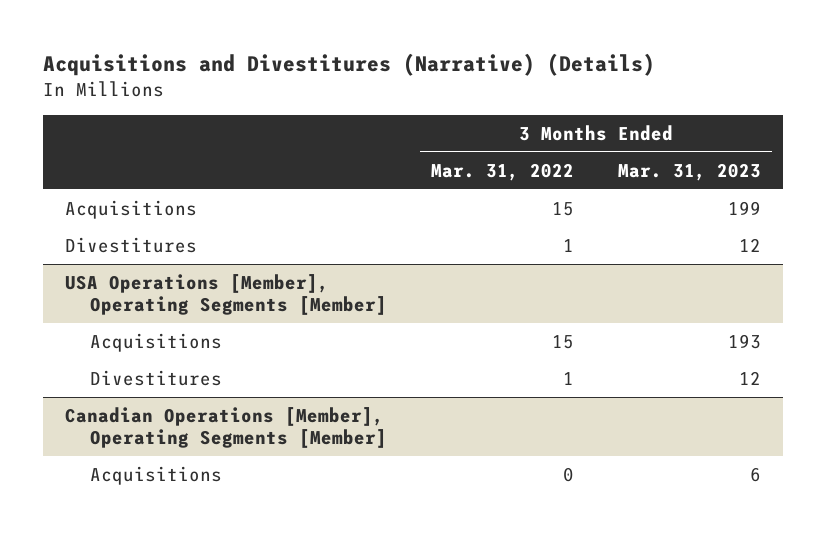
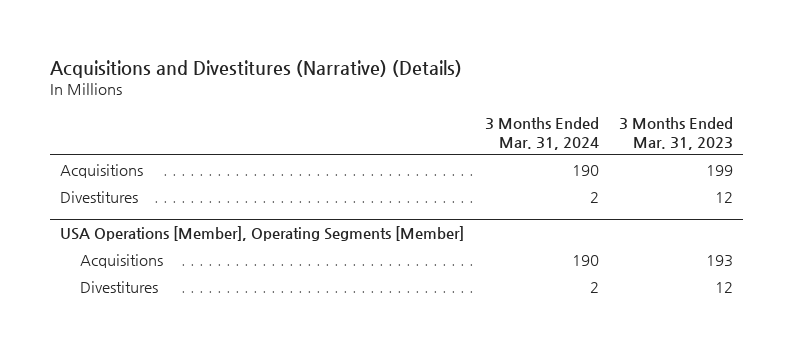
[430,162,574,181] Mar. 31, 2022 -> none
none -> [484,117,599,150] 3 Months Ended Mar. 31, 2024
[64,406,387,449] Canadian Operations [Member], Operating Segments [Member] -> none
[89,465,222,485] Acquisitions -> none

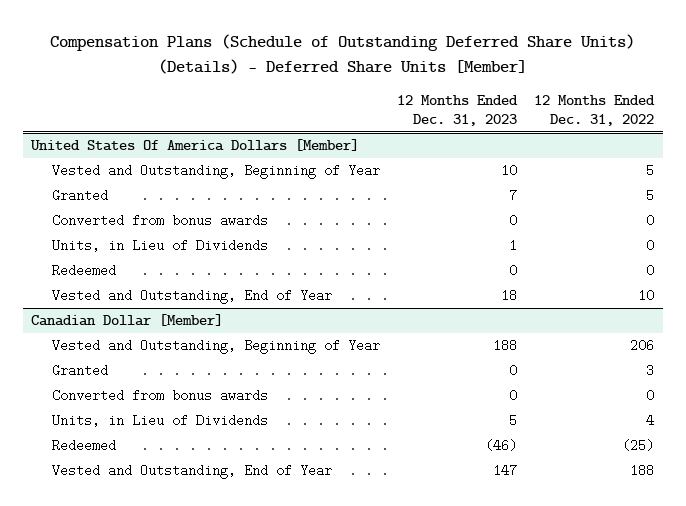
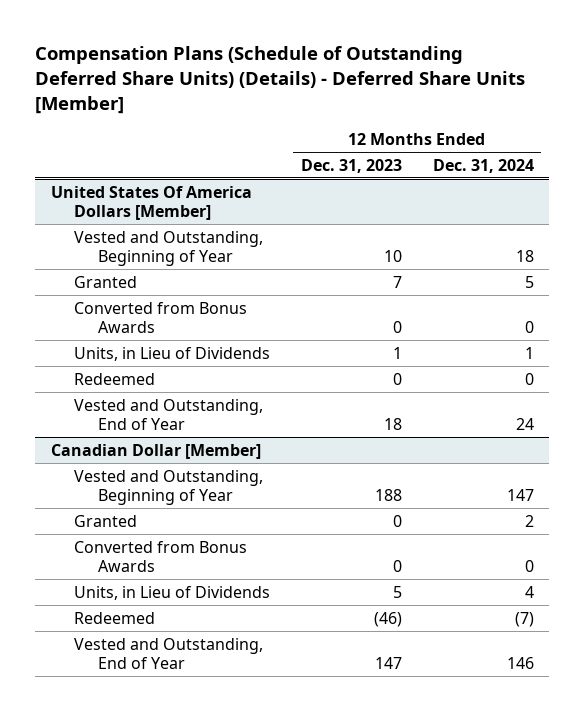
[534,95,656,126] 12 Months Ended Dec. 31, 2022 -> none
none -> [432,158,534,173] Dec. 31, 2024
[52,214,269,228] Converted from bonus awards -> [74,301,248,333] Converted from Bonus Awards
[52,389,269,403] Converted from bonus awards -> [74,540,248,572] Converted from Bonus Awards

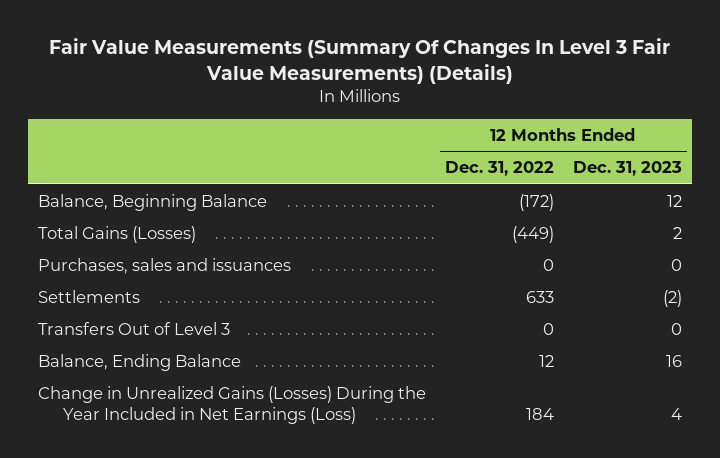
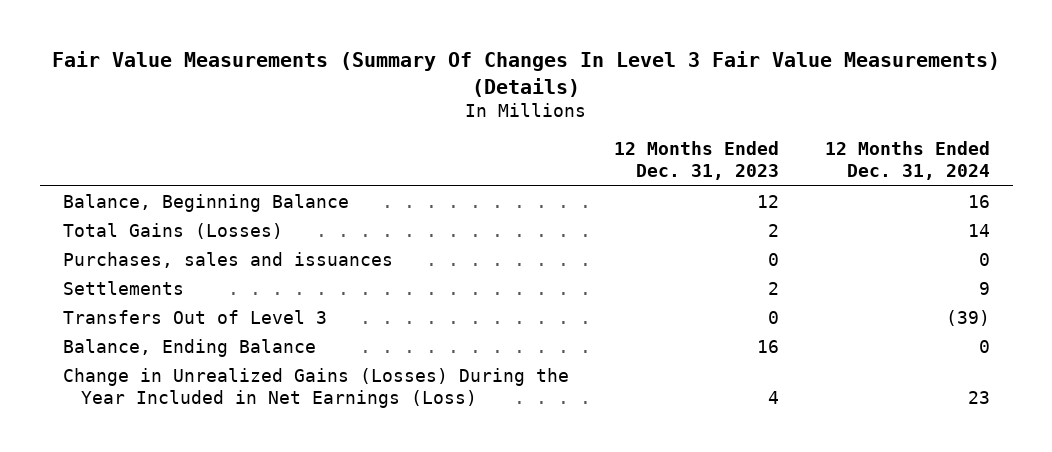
[444,161,554,177] Dec. 31, 2022 -> none
none -> [824,141,990,181] 12 Months Ended Dec. 31, 2024
[663,289,683,307] (2) -> [768,281,780,295] 2

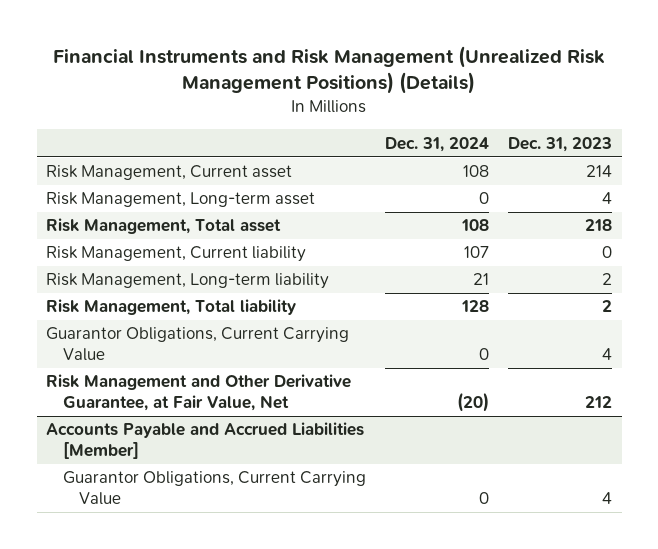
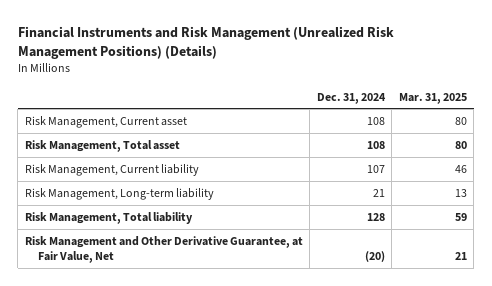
[508,136,613,152] Dec. 31, 2023 -> none
none -> [398,92,467,104] Mar. 31, 2025
[46,192,316,208] Risk Management, Long-term asset -> none
[46,327,350,362] Guarantor Obligations, Current Carrying Value -> none
[46,422,365,460] Accounts Payable and Accrued Liabilities [Member] -> none
[62,471,366,506] Guarantor Obligations, Current Carrying Value -> none

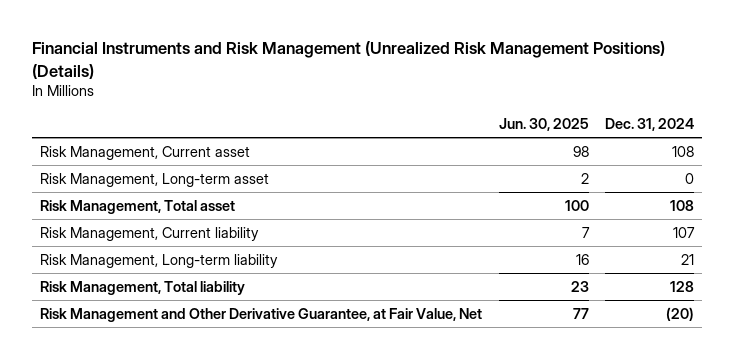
[398,92,467,104] Mar. 31, 2025 -> none
none -> [498,117,589,131] Jun. 30, 2025
none -> [40,172,270,187] Risk Management, Long-term asset

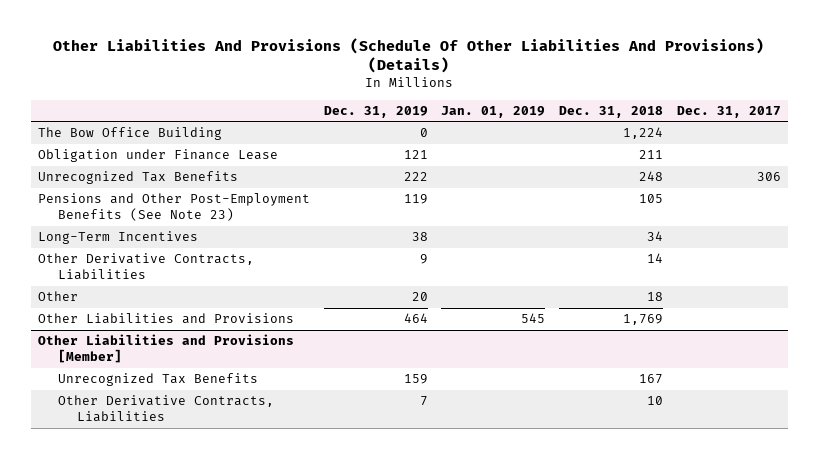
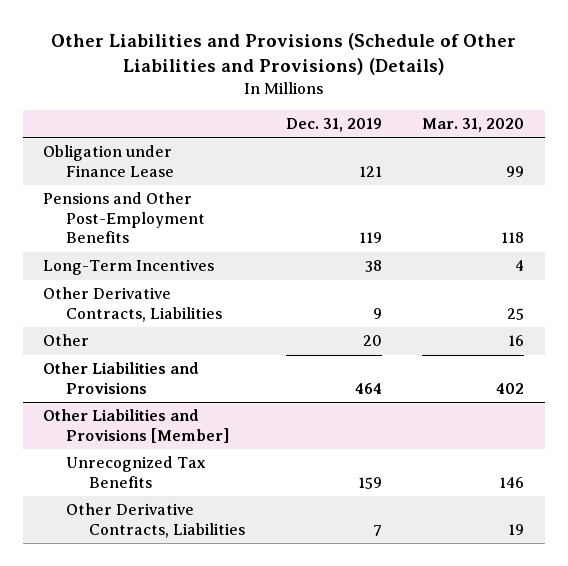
[53,37,765,74] Other Liabilities And Provisions (Schedule Of Other Liabilities And Provisions) (Details) -> [50,33,516,76] Other Liabilities and Provisions (Schedule of Other Liabilities and Provisions) (Details)
[441,105,546,118] Jan. 01, 2019 -> none
[559,105,664,118] Dec. 31, 2018 -> none
[676,105,781,118] Dec. 31, 2017 -> none
none -> [422,117,525,132] Mar. 31, 2020
[37,127,222,141] The Bow Office Building -> none
[37,171,238,185] Unrecognized Tax Benefits -> none
[37,193,310,222] Pensions and Other Post-Employment Benefits (See Note 23) -> [43,192,206,244] Pensions and Other Post-Employment Benefits

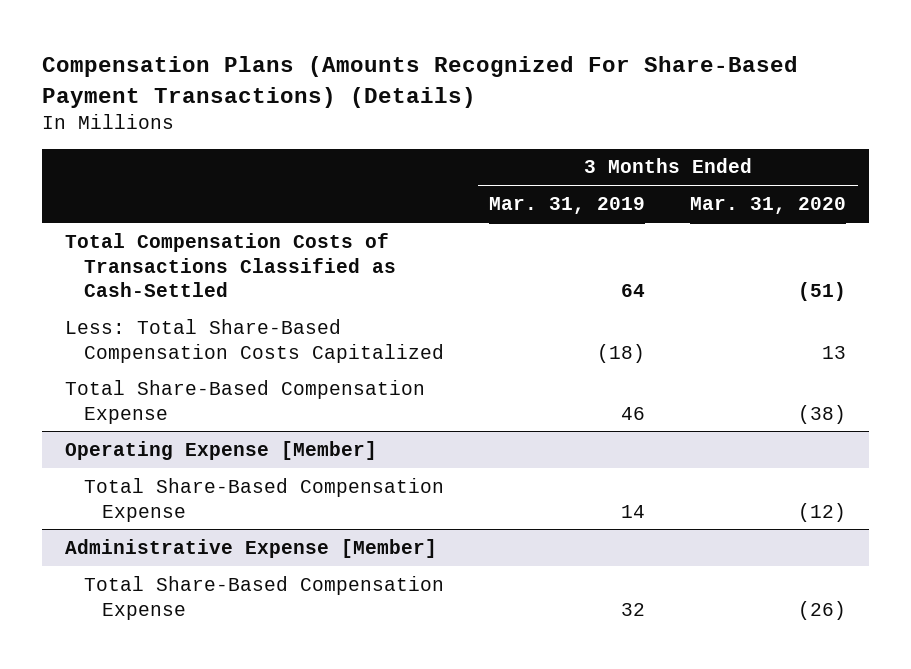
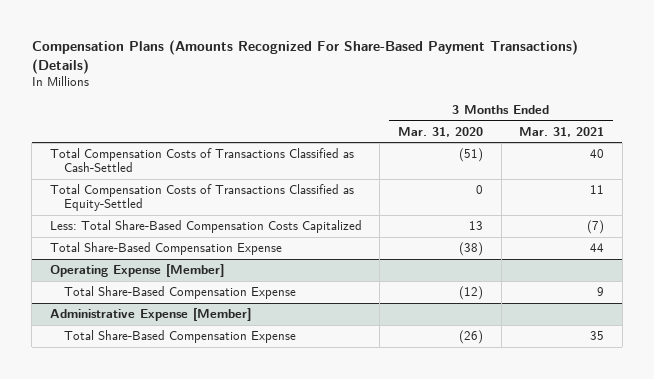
[488,197,645,215] Mar. 31, 2019 -> none
none -> [519,126,605,137] Mar. 31, 2021
none -> [49,184,354,212] Total Compensation Costs of Transactions Classified as Equity-Settled

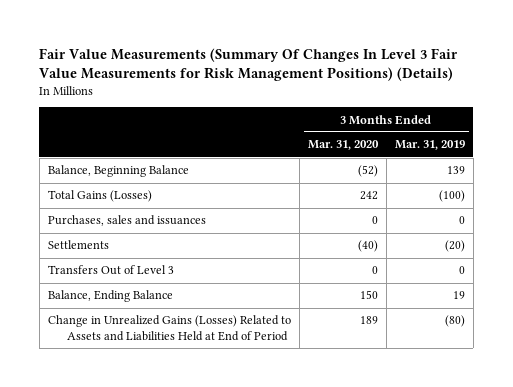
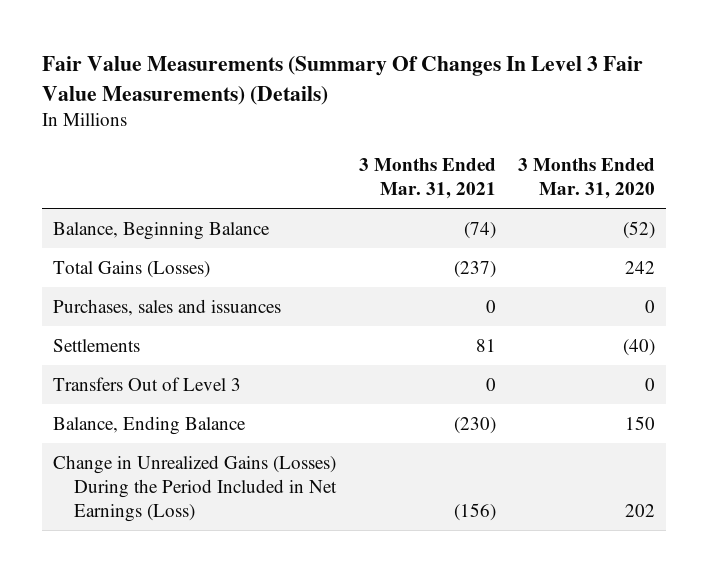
[39,47,459,81] Fair Value Measurements (Summary Of Changes In Level 3 Fair Value Measurements for Risk Management Positions) (Details) -> [42,56,644,105] Fair Value Measurements (Summary Of Changes In Level 3 Fair Value Measurements) (Details)
[394,140,465,151] Mar. 31, 2019 -> none
none -> [358,157,496,200] 3 Months Ended Mar. 31, 2021
[47,315,291,341] Change in Unrealized Gains (Losses) Related to Assets and Liabilities Held at End of Period -> [53,454,338,523] Change in Unrealized Gains (Losses) During the Period Included in Net Earnings (Loss)
[359,316,378,325] 189 -> [625,504,656,518] 202

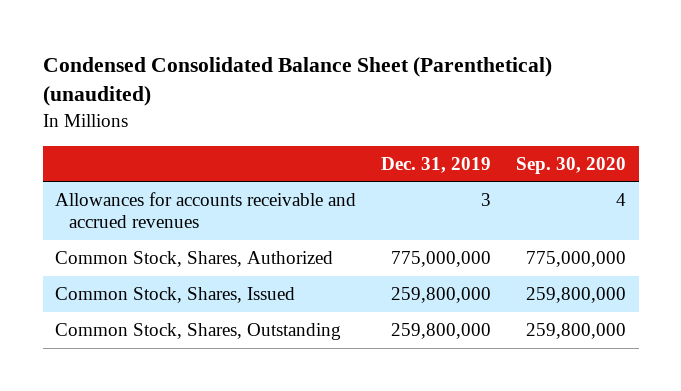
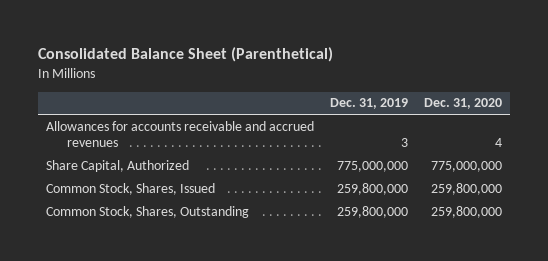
[42,56,552,107] Condensed Consolidated Balance Sheet (Parenthetical) (unaudited) -> [38,47,334,63] Consolidated Balance Sheet (Parenthetical)
[516,156,627,174] Sep. 30, 2020 -> none
none -> [424,98,503,110] Dec. 31, 2020
[55,250,334,267] Common Stock, Shares, Authorized -> [46,159,190,172] Share Capital, Authorized

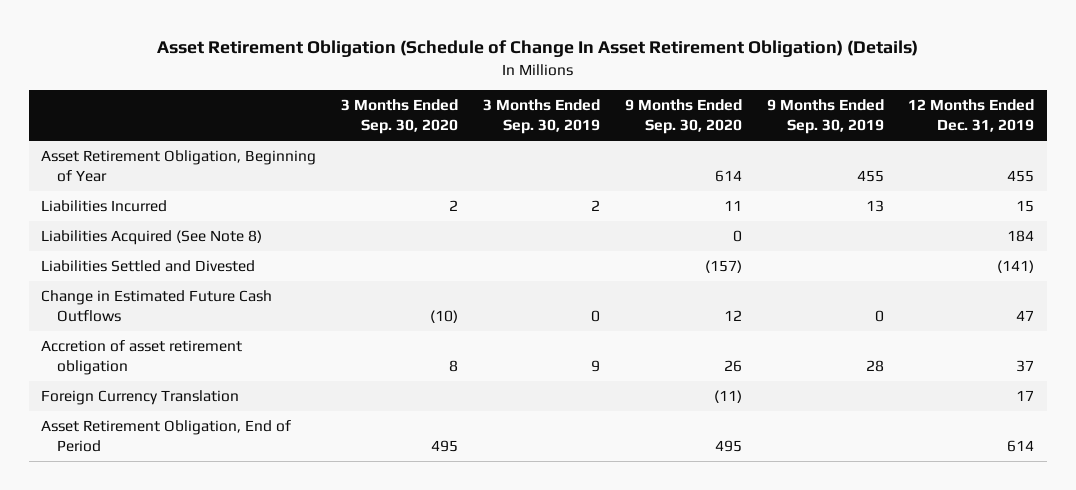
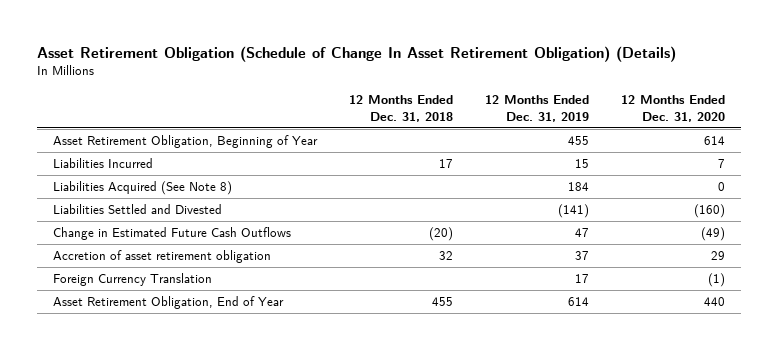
[341,99,459,135] 3 Months Ended Sep. 30, 2020 -> none
[483,99,601,135] 3 Months Ended Sep. 30, 2019 -> none
[624,99,742,135] 9 Months Ended Sep. 30, 2020 -> none
[766,99,884,135] 9 Months Ended Sep. 30, 2019 -> none
none -> [349,95,454,122] 12 Months Ended Dec. 31, 2018
none -> [621,95,726,122] 12 Months Ended Dec. 31, 2020
[41,420,292,453] Asset Retirement Obligation, End of Period -> [53,296,285,310] Asset Retirement Obligation, End of Year

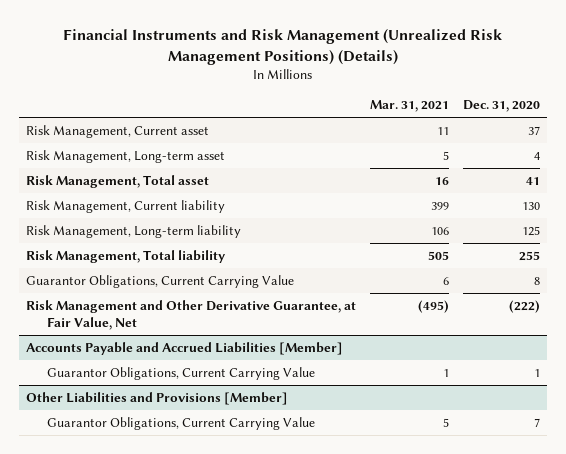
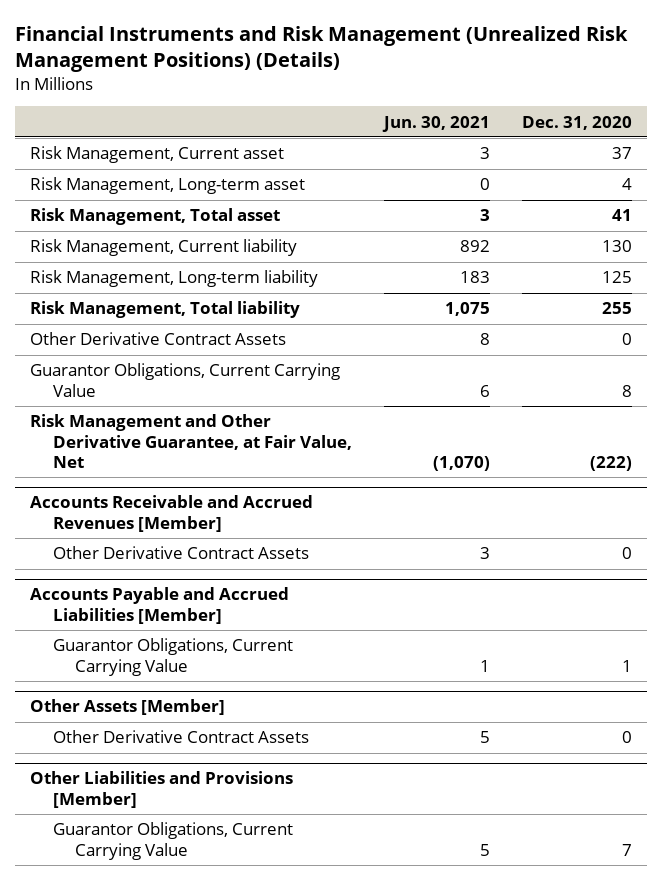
[369,100,449,113] Mar. 31, 2021 -> none
none -> [381,115,490,132] Jun. 30, 2021
none -> [30,332,287,346] Other Derivative Contract Assets
none -> [30,495,314,532] Accounts Receivable and Accrued Revenues [Member]
none -> [52,546,309,560] Other Derivative Contract Assets
none -> [30,699,226,716] Other Assets [Member]
none -> [52,730,309,744] Other Derivative Contract Assets

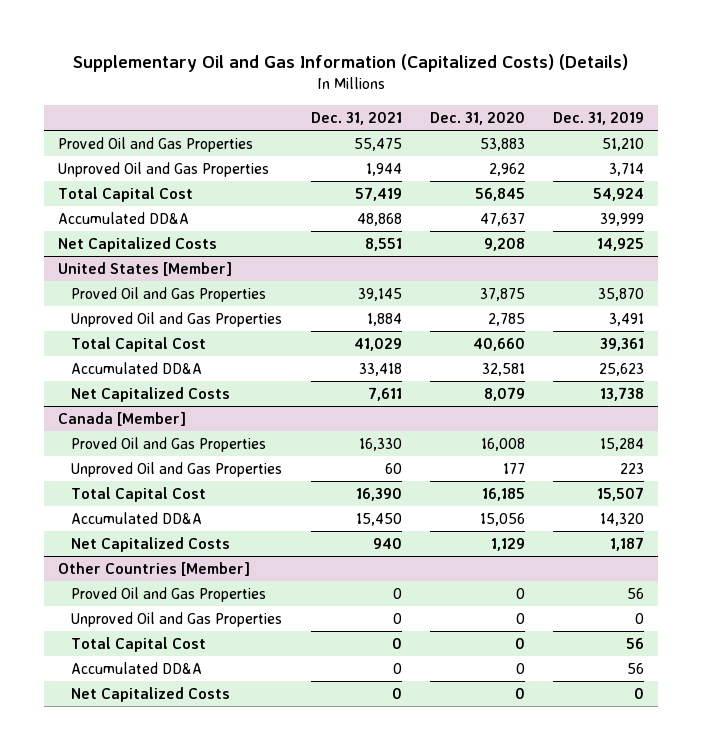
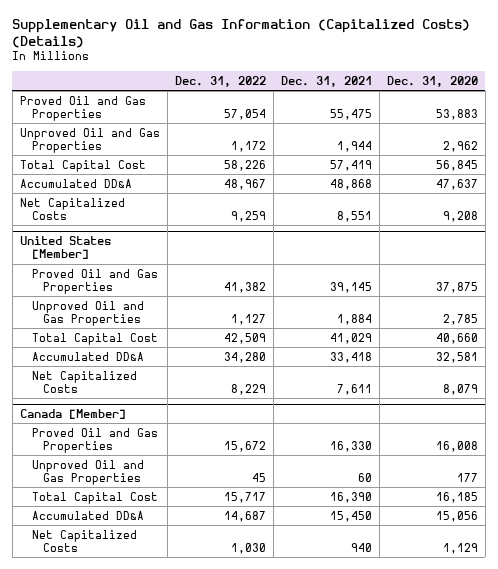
[553,111,645,125] Dec. 31, 2019 -> none
none -> [174,75,266,87] Dec. 31, 2022
[58,561,251,576] Other Countries [Member] -> none
[71,586,267,602] Proved Oil and Gas Properties -> none
[71,611,283,627] Unproved Oil and Gas Properties -> none
[71,636,207,652] Total Capital Cost -> none
[71,661,203,674] Accumulated DD&A -> none
[71,686,231,702] Net Capitalized Costs -> none

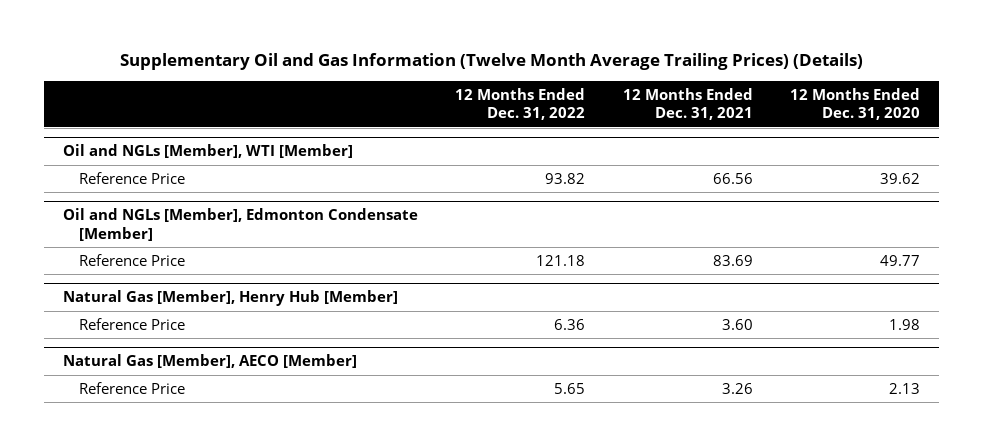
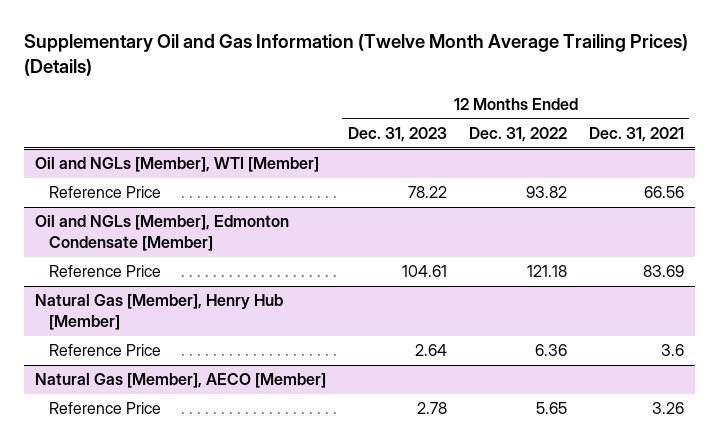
[790,87,921,121] 12 Months Ended Dec. 31, 2020 -> none
none -> [347,126,447,142] Dec. 31, 2023
[721,318,753,330] 3.60 -> [660,344,684,357] 3.6

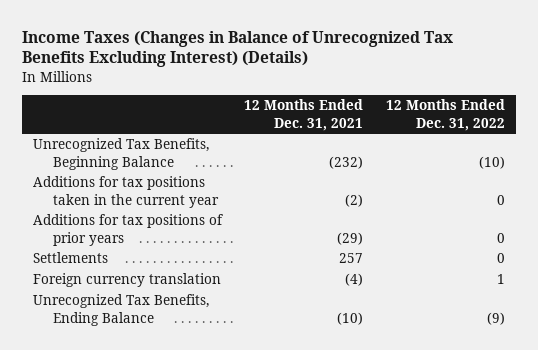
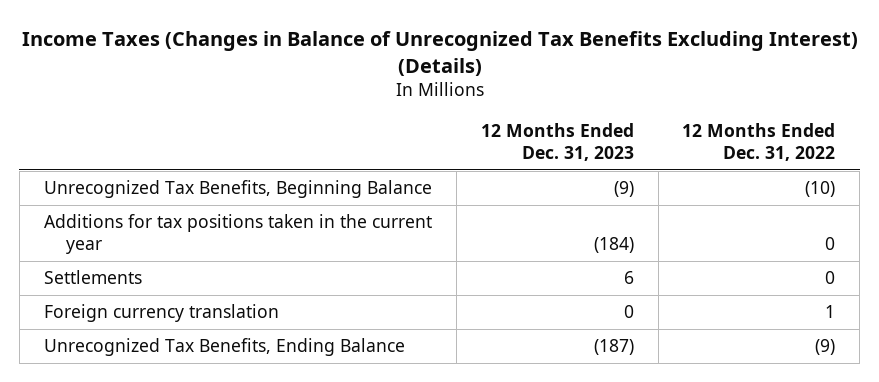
[244,99,364,131] 12 Months Ended Dec. 31, 2021 -> none
none -> [480,123,634,162] 12 Months Ended Dec. 31, 2023
[33,214,224,246] Additions for tax positions of prior years -> none

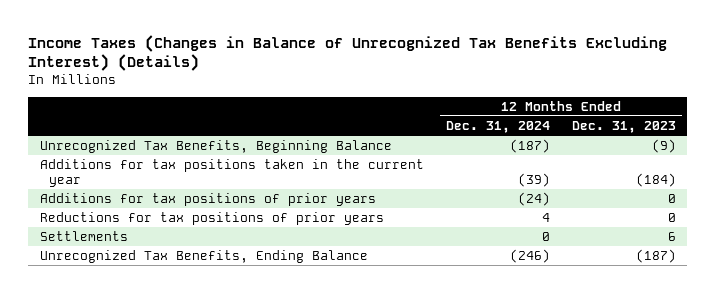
[682,123,836,162] 12 Months Ended Dec. 31, 2022 -> none
none -> [445,120,550,133] Dec. 31, 2024
none -> [39,193,376,207] Additions for tax positions of prior years
none -> [39,212,384,226] Reductions for tax positions of prior years
[43,304,279,323] Foreign currency translation -> none

